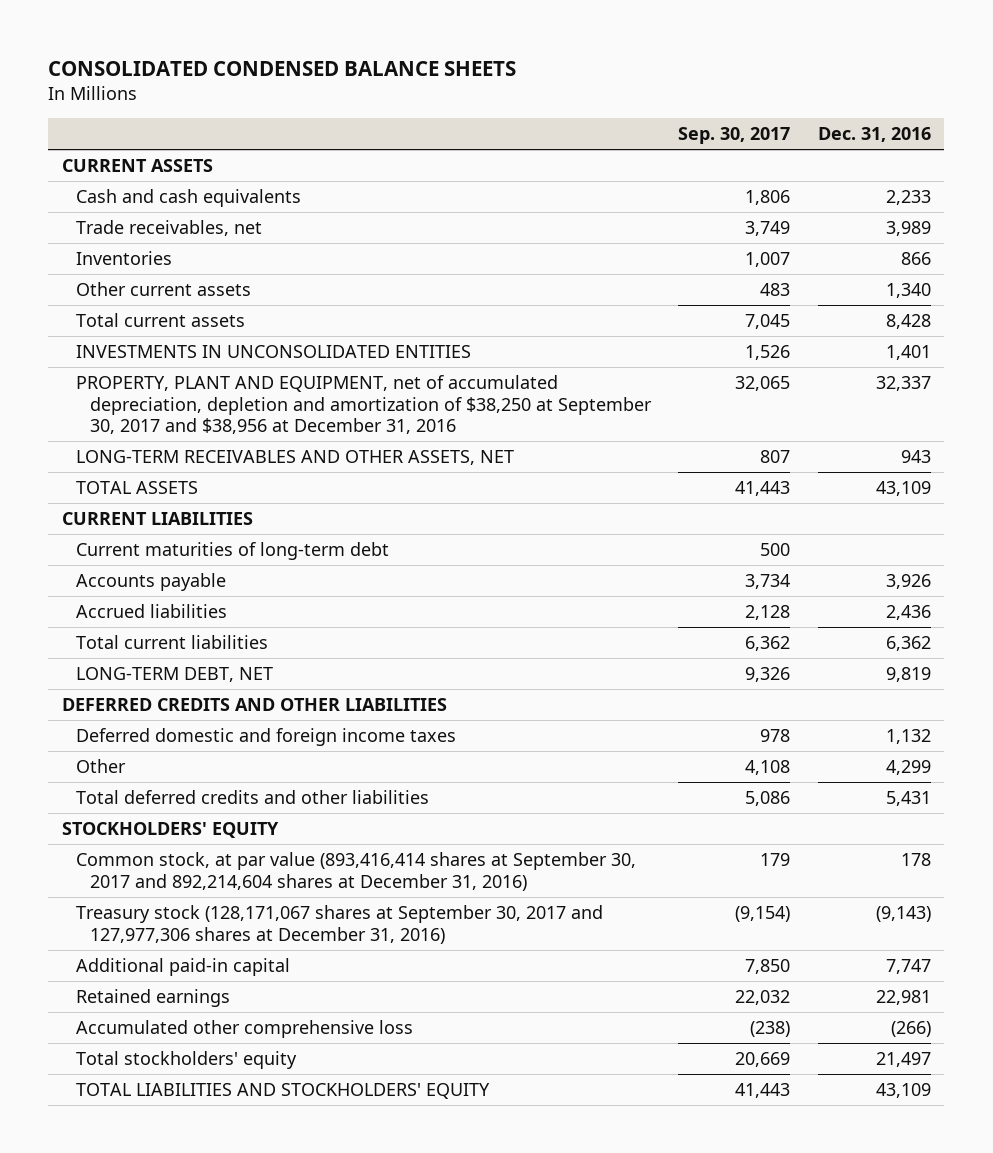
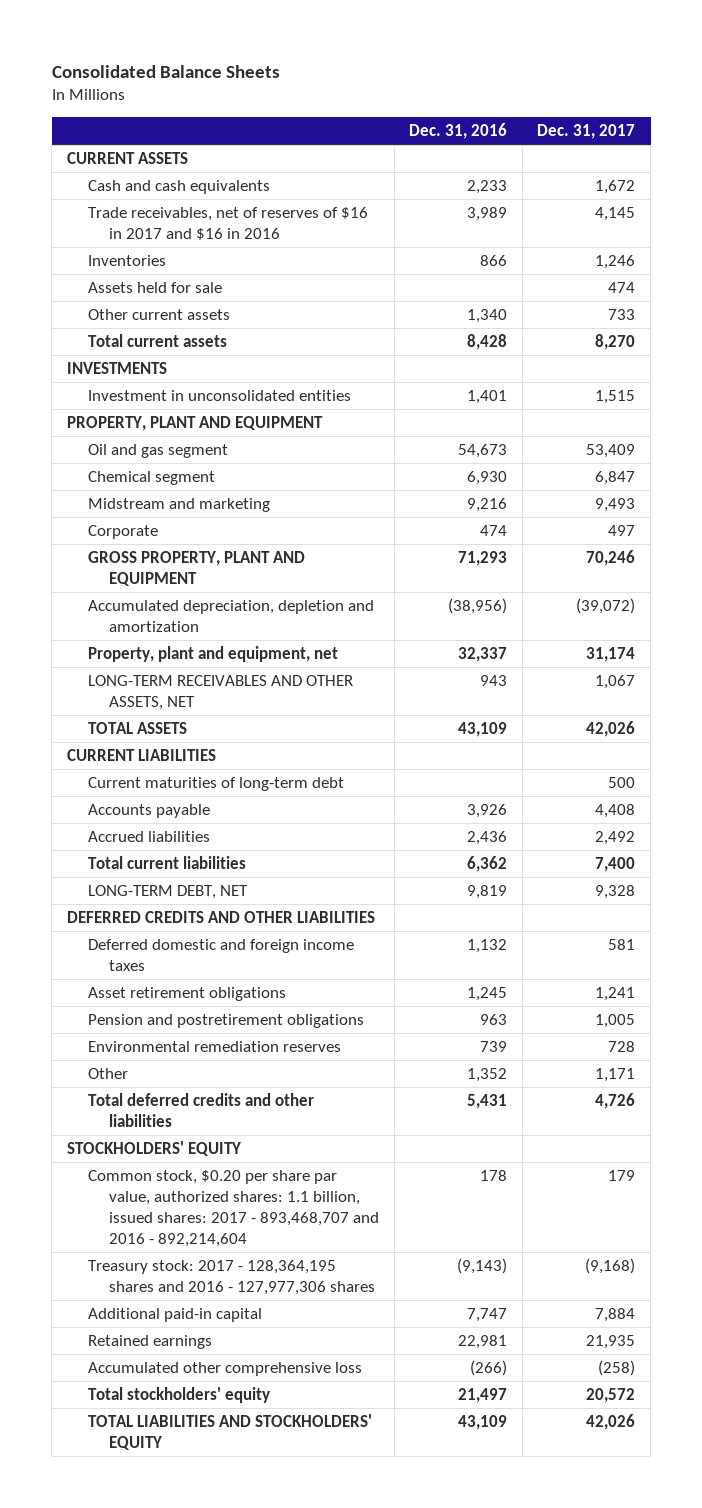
[48,61,517,77] CONSOLIDATED CONDENSED BALANCE SHEETS -> [51,64,280,78] Consolidated Balance Sheets
[678,127,791,145] Sep. 30, 2017 -> none
none -> [537,124,636,140] Dec. 31, 2017
[76,219,263,236] Trade receivables, net -> [88,207,369,241] Trade receivables, net of reserves of $16 in 2017 and $16 in 2016
none -> [88,282,223,294] Assets held for sale
none -> [66,362,167,375] INVESTMENTS
[76,344,472,358] INVESTMENTS IN UNCONSOLIDATED ENTITIES -> [88,390,352,402] Investment in unconsolidated entities
none -> [66,416,323,432] PROPERTY, PLANT AND EQUIPMENT
none -> [88,444,229,459] Oil and gas segment
none -> [88,471,216,486] Chemical segment
none -> [88,498,271,513] Midstream and marketing
none -> [88,525,159,540] Corporate
none -> [88,551,306,587] GROSS PROPERTY, PLANT AND EQUIPMENT
none -> [88,600,375,633] Accumulated depreciation, depletion and amortization
[76,374,652,435] PROPERTY, PLANT AND EQUIPMENT, net of accumulated depreciation, depletion and amortization of $38,250 at September 30, 2017 and $38,956 at December 31, 2016 -> [88,646,339,663] Property, plant and equipment, net
none -> [88,987,287,1002] Asset retirement obligations
none -> [88,1014,365,1029] Pension and postretirement obligations
none -> [88,1041,342,1053] Environmental remediation reserves
[885,759,931,775] 4,299 -> [467,1068,508,1083] 1,352
[76,851,637,891] Common stock, at par value (893,416,414 shares at September 30, 2017 and 892,214,604 shares at December 31, 2016) -> [88,1170,380,1248] Common stock, $0.20 per share par value, authorized shares: 1.1 billion, issued shares: 2017 - 893,468,707 and 2016 - 892,214,604
[76,904,604,944] Treasury stock (128,171,067 shares at September 30, 2017 and 127,977,306 shares at December 31, 2016) -> [88,1260,376,1296] Treasury stock: 2017 - 128,364,195 shares and 2016 - 127,977,306 shares

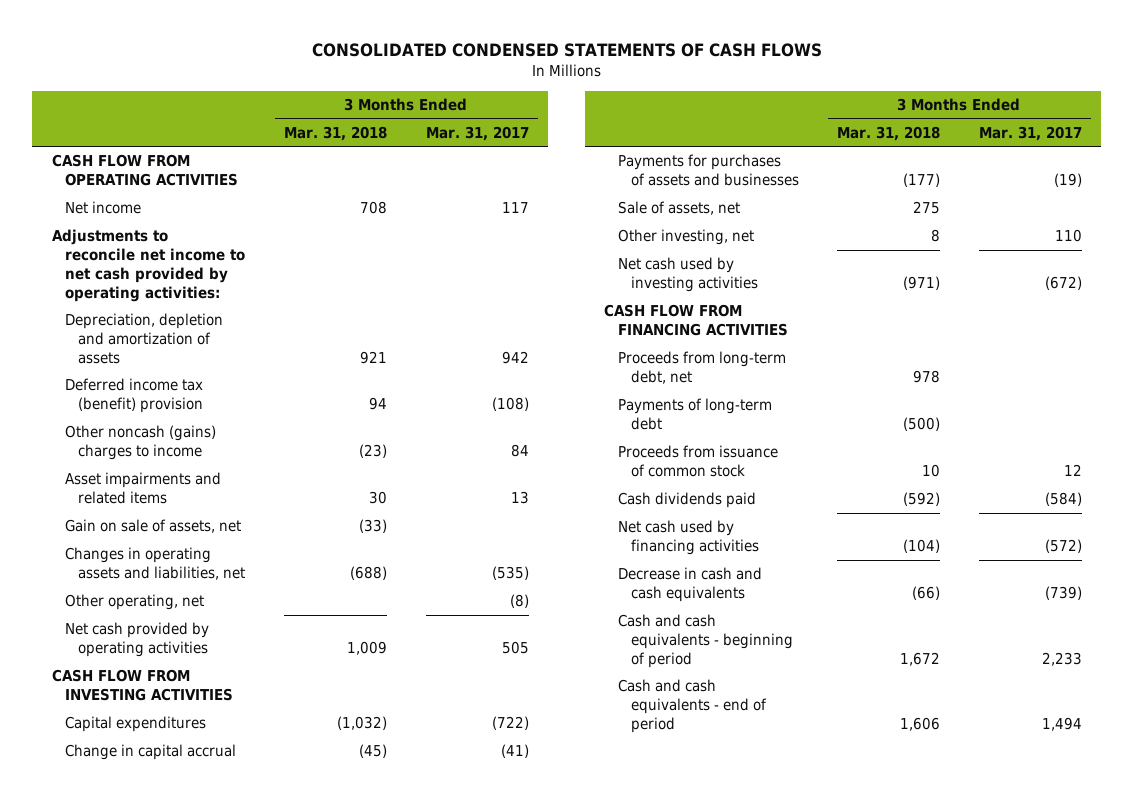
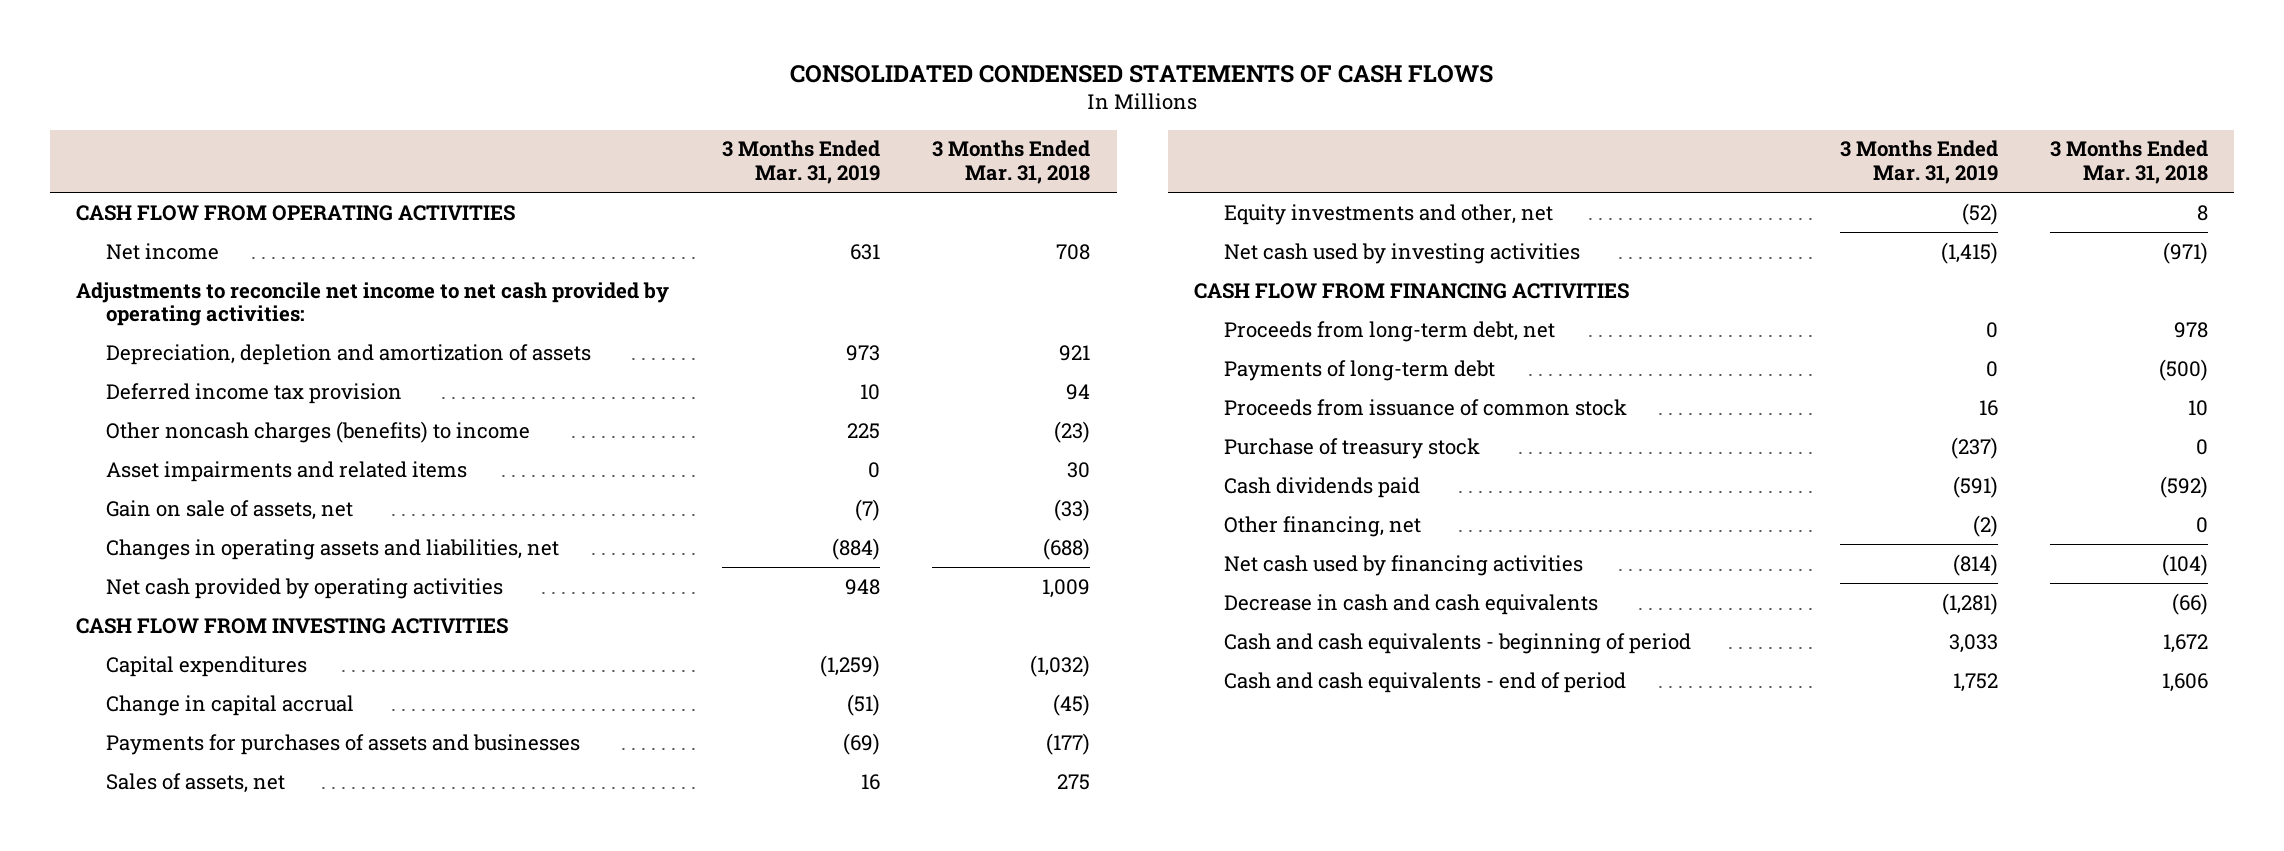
[425,125,529,141] Mar. 31, 2017 -> none
none -> [721,140,880,185] 3 Months Ended Mar. 31, 2019
[64,378,203,414] Deferred income tax (benefit) provision -> [105,382,402,404] Deferred income tax provision
[64,425,216,461] Other noncash (gains) charges to income -> [105,420,530,443] Other noncash charges (benefits) to income
[64,594,204,611] Other operating, net -> none
[617,201,740,216] Sale of assets, net -> [105,772,285,793] Sales of assets, net
[617,229,754,246] Other investing, net -> [1223,203,1553,225] Equity investments and other, net
none -> [1223,437,1480,459] Purchase of treasury stock
none -> [1223,515,1421,537] Other financing, net

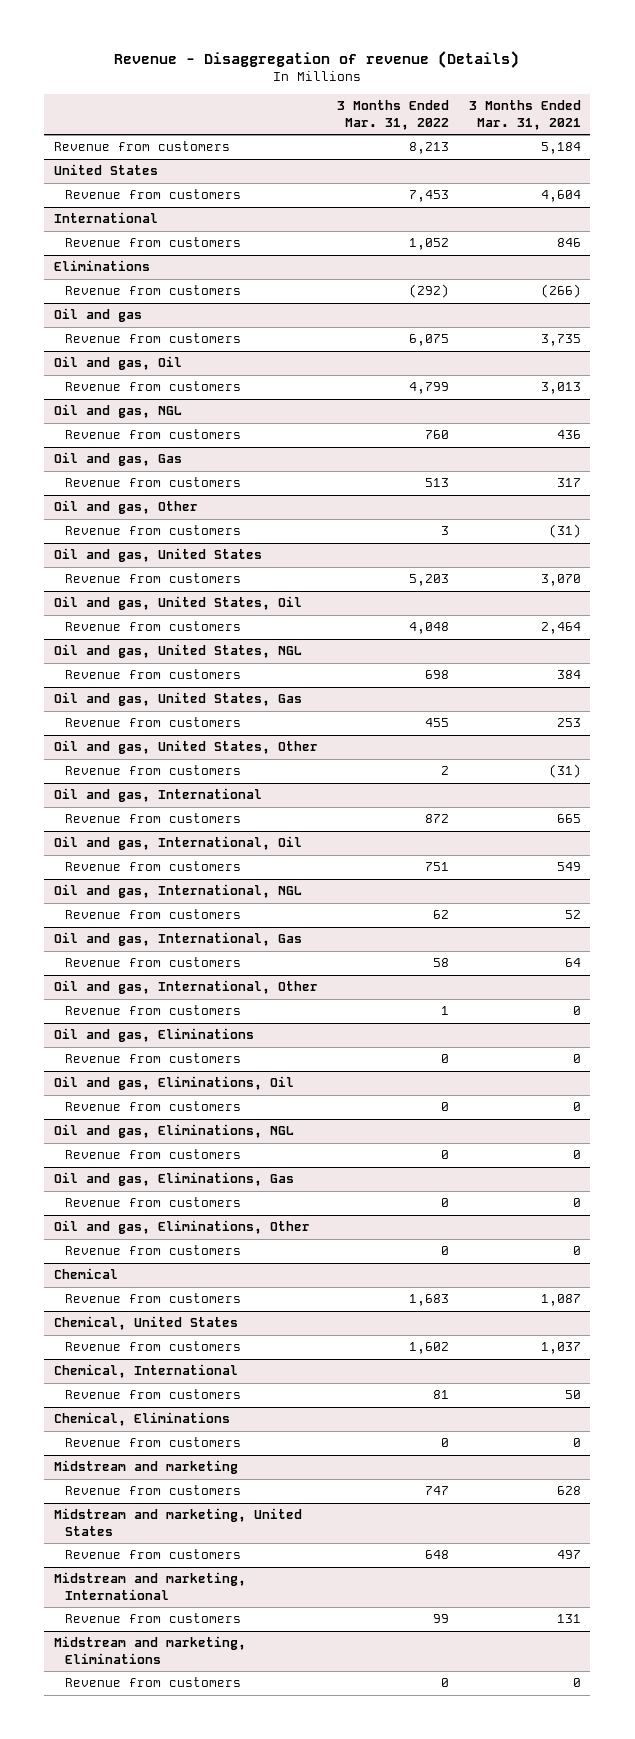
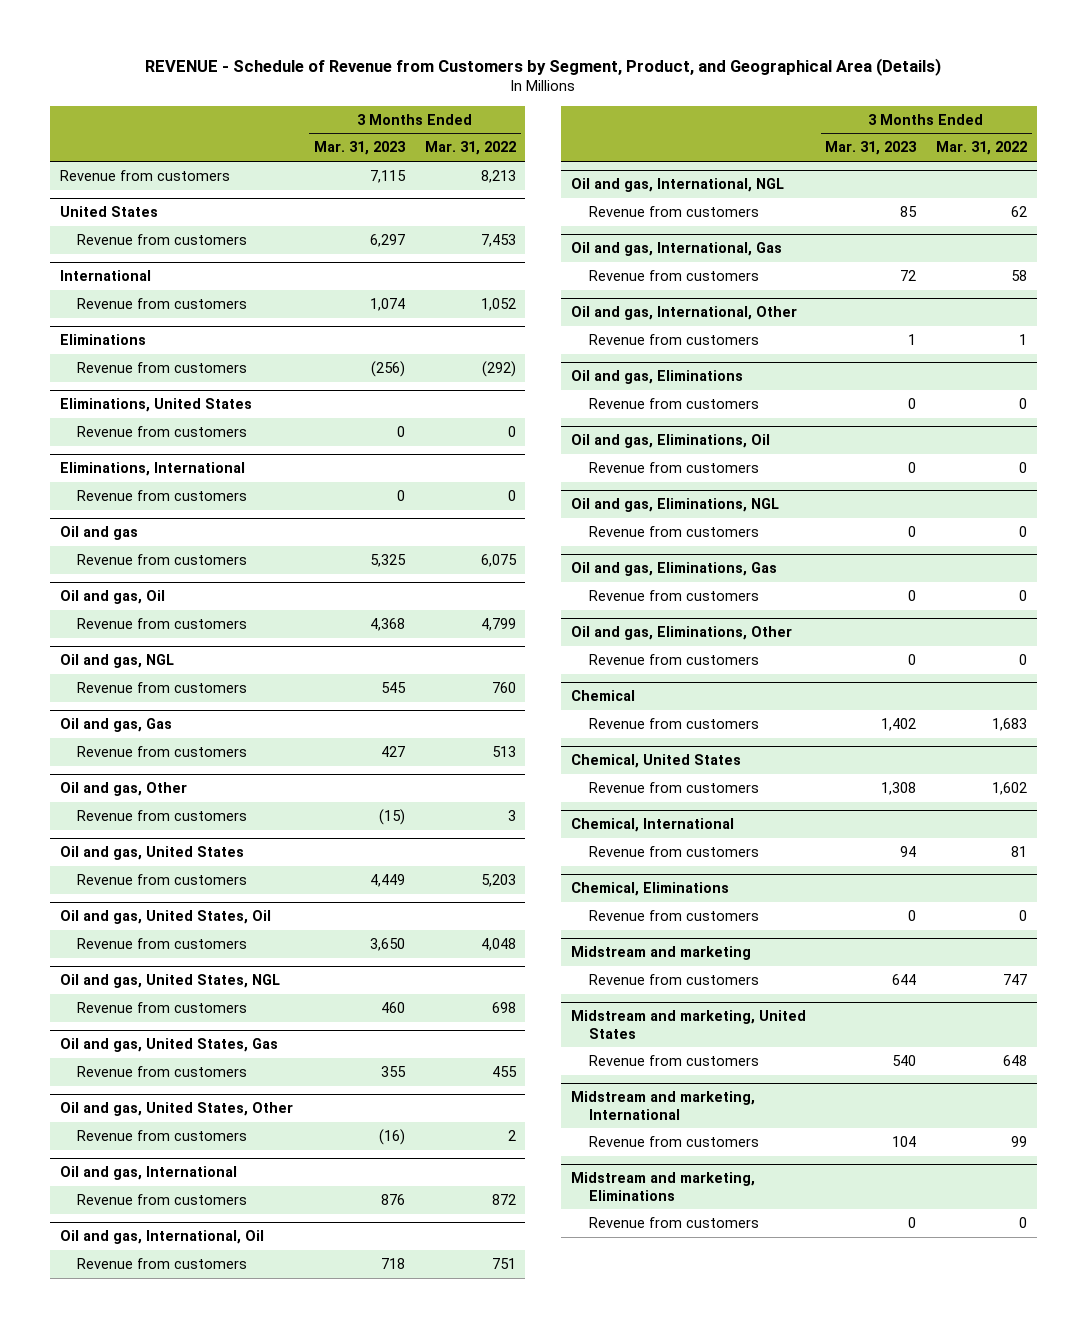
[114,51,520,69] Revenue - Disaggregation of revenue (Details) -> [145,58,942,77] REVENUE - Schedule of Revenue from Customers by Segment, Product, and Geographical Area (Details)
[468,100,581,130] 3 Months Ended Mar. 31, 2021 -> none
none -> [314,141,407,156] Mar. 31, 2023
none -> [59,398,252,413] Eliminations, United States
none -> [77,425,248,437] Revenue from customers
none -> [59,462,245,477] Eliminations, International
none -> [77,489,248,501] Revenue from customers

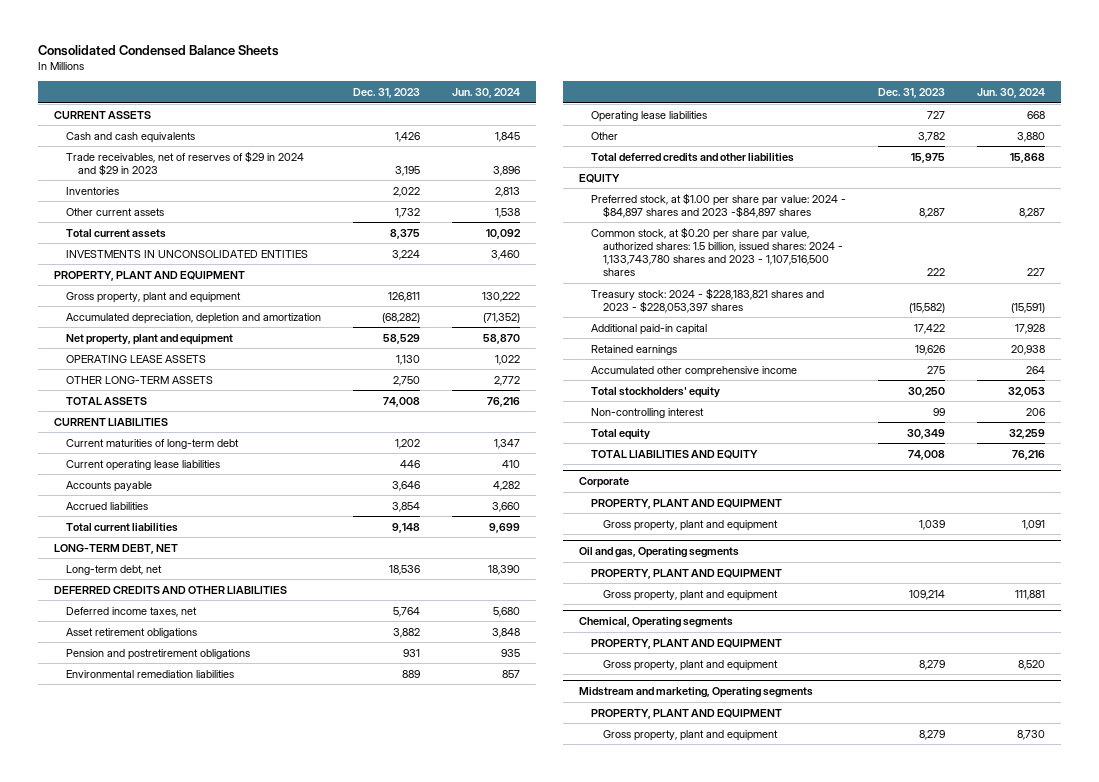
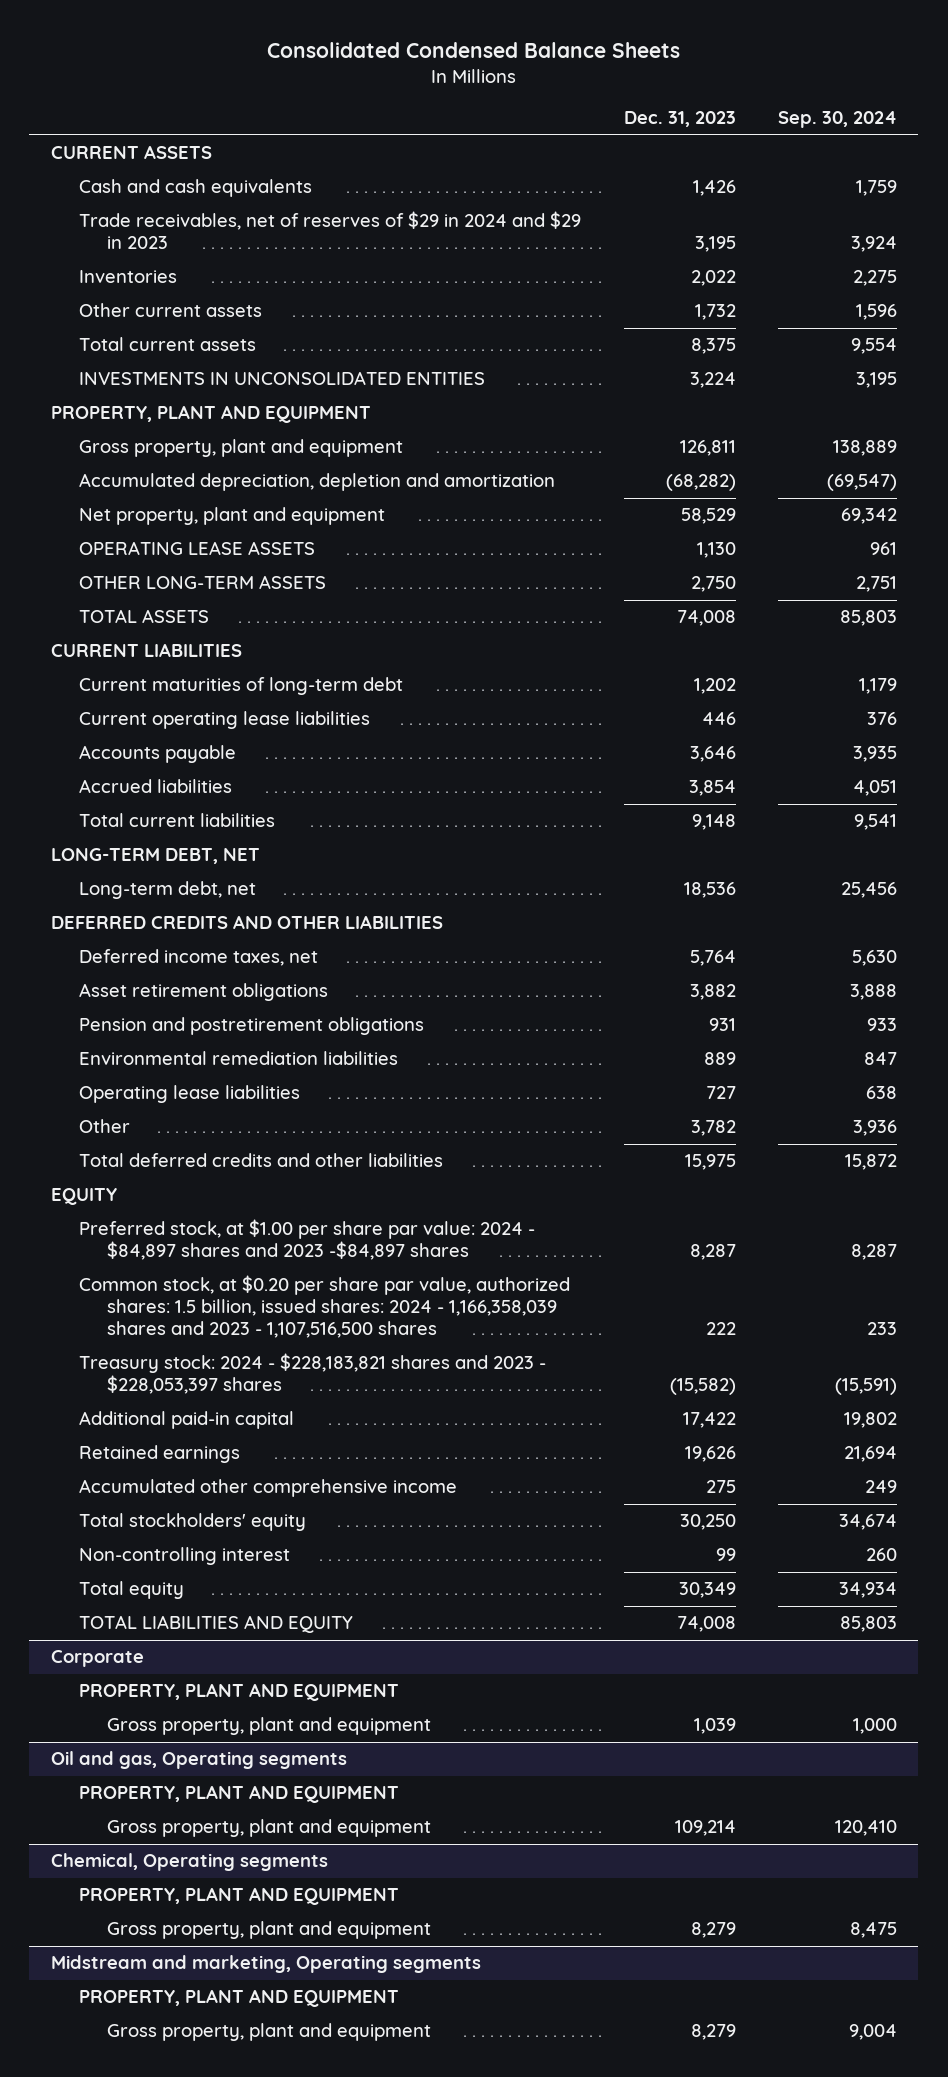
[451,87,520,98] Jun. 30, 2024 -> none
none -> [778,111,898,129] Sep. 30, 2024
[591,226,843,276] Common stock, at $0.20 per share par value, authorized shares: 1.5 billion, issued shares: 2024 - 1,133,743,780 shares and 2023 - 1,107,516,500 shares -> [79,1275,571,1339] Common stock, at $0.20 per share par value, authorized shares: 1.5 billion, issued shares: 2024 - 1,166,358,039 shares and 2023 - 1,107,516,500 shares

